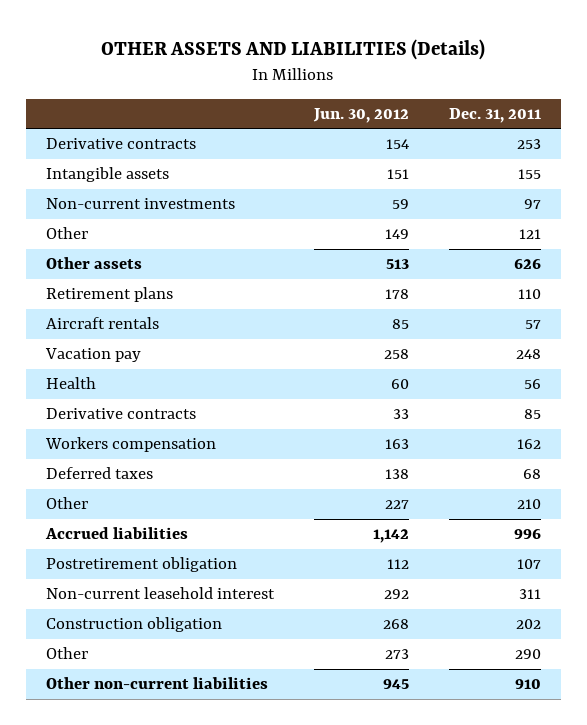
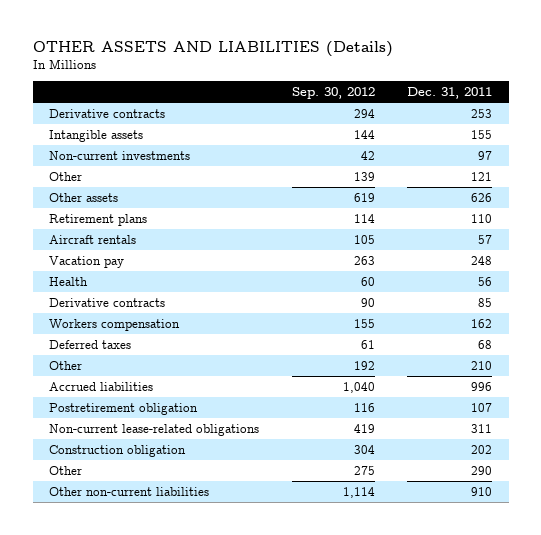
[312,107,409,123] Jun. 30, 2012 -> none
none -> [291,86,375,99] Sep. 30, 2012
[45,587,275,600] Non-current leasehold interest -> [48,423,259,436] Non-current lease-related obligations

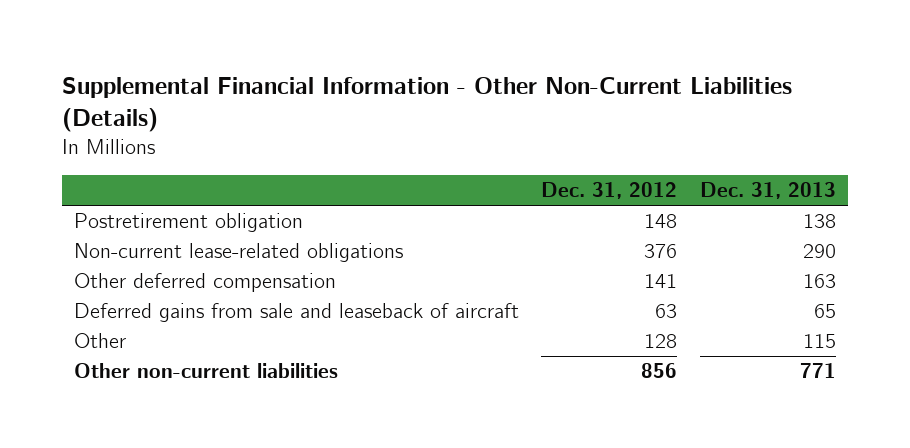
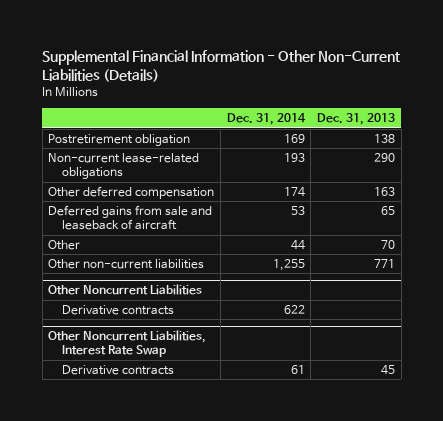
[541,181,678,199] Dec. 31, 2012 -> none
none -> [226,113,306,126] Dec. 31, 2014
[803,334,837,349] 115 -> [380,240,395,250] 70
none -> [48,284,203,296] Other Noncurrent Liabilities
none -> [62,305,175,316] Derivative contracts
none -> [48,330,207,358] Other Noncurrent Liabilities, Interest Rate Swap
none -> [62,365,175,376] Derivative contracts

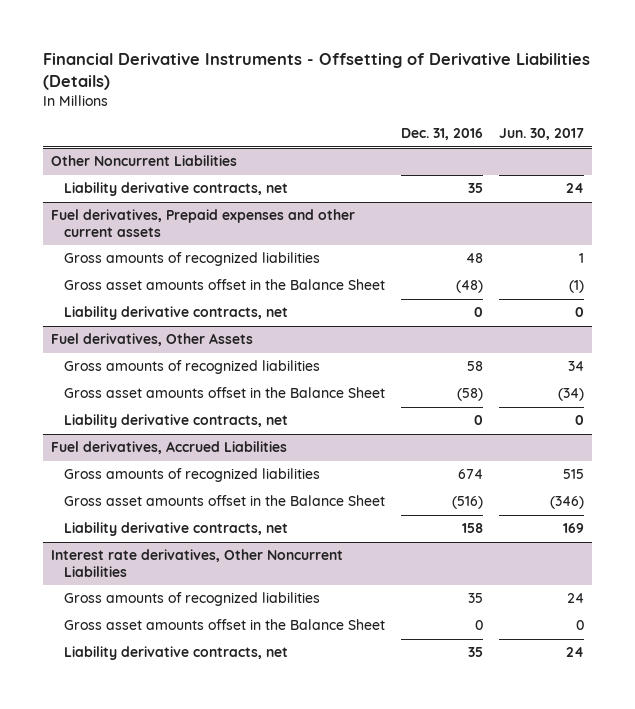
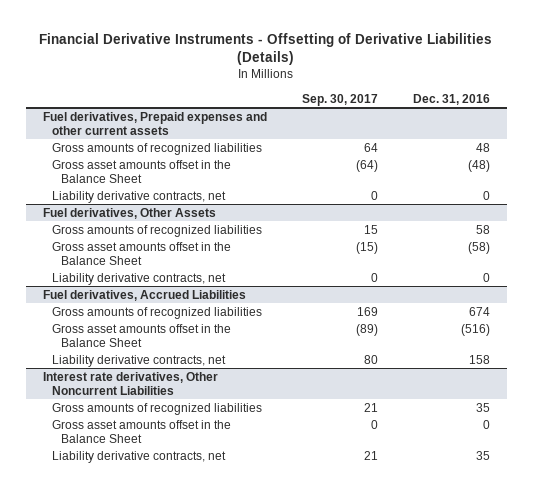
[498,128,584,141] Jun. 30, 2017 -> none
none -> [301,93,378,106] Sep. 30, 2017
[50,155,237,167] Other Noncurrent Liabilities -> none
[63,182,288,197] Liability derivative contracts, net -> none

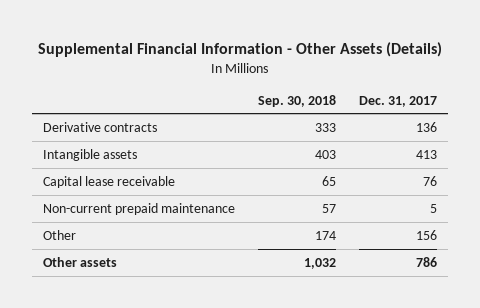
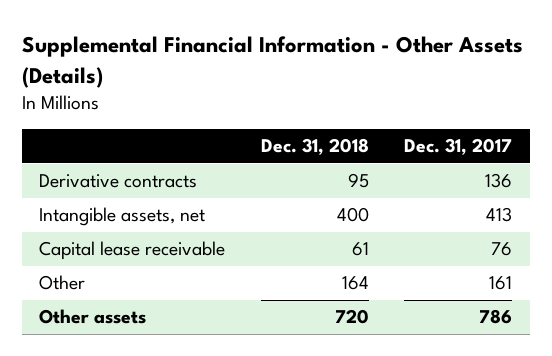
[258,94,337,107] Sep. 30, 2018 -> none
none -> [260,138,369,156] Dec. 31, 2018
[43,148,138,161] Intangible assets -> [39,207,206,227] Intangible assets, net
[43,202,236,215] Non-current prepaid maintenance -> none
[415,229,437,240] 156 -> [489,276,513,291] 161

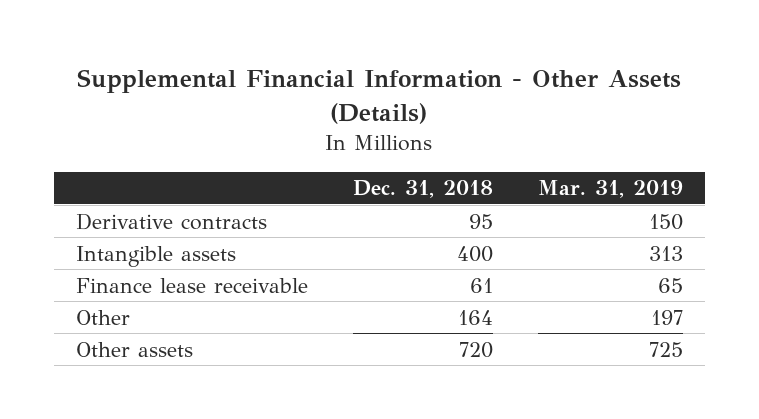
[404,138,513,156] Dec. 31, 2017 -> none
none -> [537,180,683,199] Mar. 31, 2019
[39,207,206,227] Intangible assets, net -> [76,245,237,267] Intangible assets
[39,241,226,261] Capital lease receivable -> [76,277,309,293] Finance lease receivable

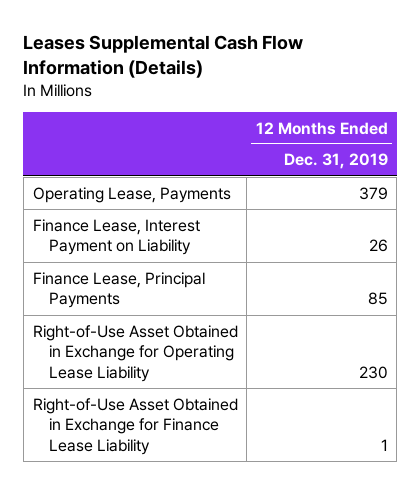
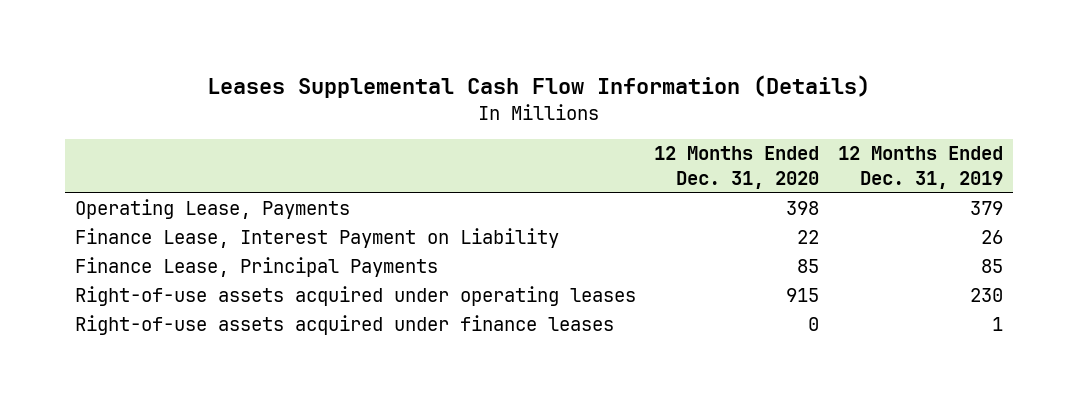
none -> [654,146,820,189] 12 Months Ended Dec. 31, 2020
[32,324,238,383] Right-of-Use Asset Obtained in Exchange for Operating Lease Liability -> [74,285,636,306] Right-of-use assets acquired under operating leases
[32,397,238,456] Right-of-Use Asset Obtained in Exchange for Finance Lease Liability -> [74,314,614,335] Right-of-use assets acquired under finance leases

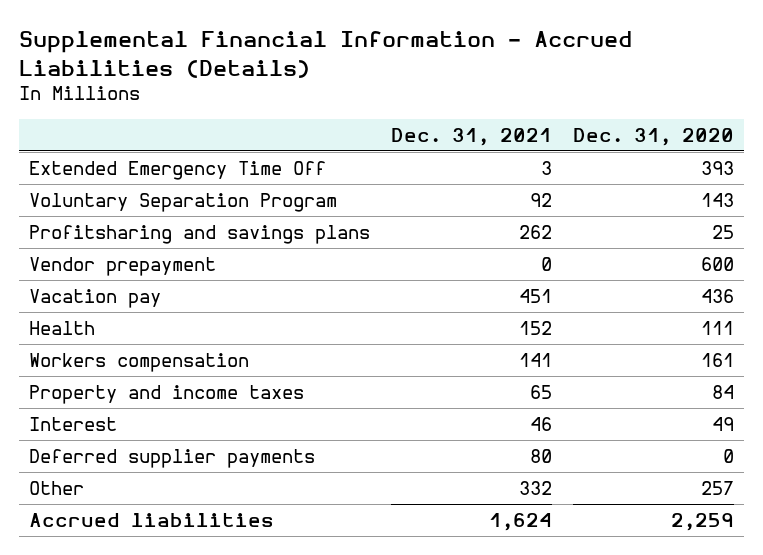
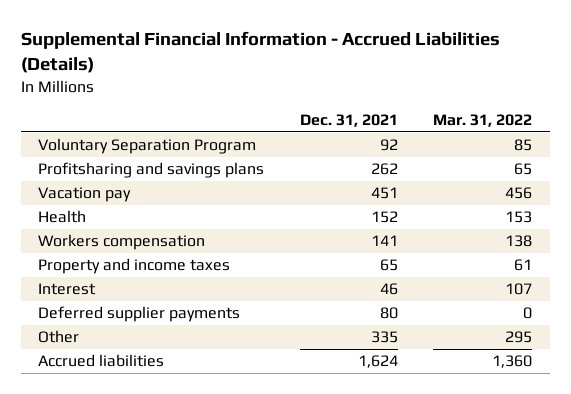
[572,127,734,146] Dec. 31, 2020 -> none
none -> [433,113,533,127] Mar. 31, 2022
[29,161,327,181] Extended Emergency Time Off -> none
[29,257,217,277] Vendor prepayment -> none
[519,481,553,496] 332 -> [370,331,398,344] 335

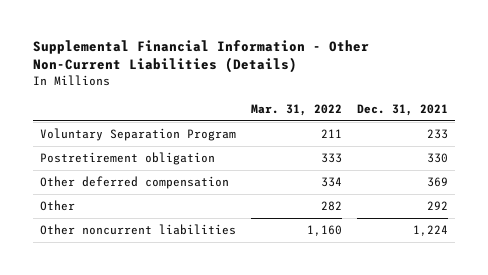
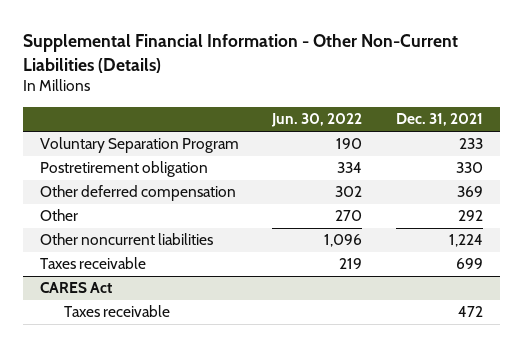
[250,104,342,117] Mar. 31, 2022 -> none
none -> [271,113,363,128] Jun. 30, 2022
none -> [39,257,146,270] Taxes receivable
none -> [39,282,112,294] CARES Act
none -> [63,305,170,318] Taxes receivable

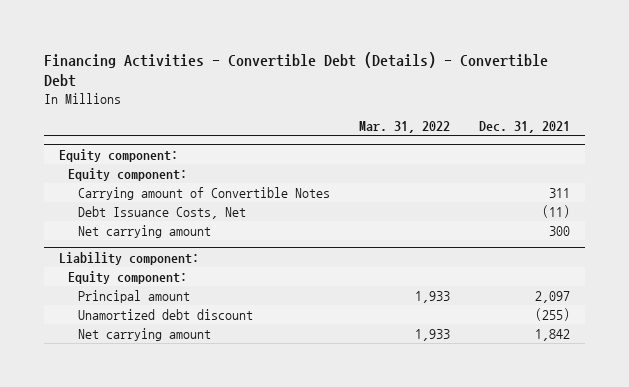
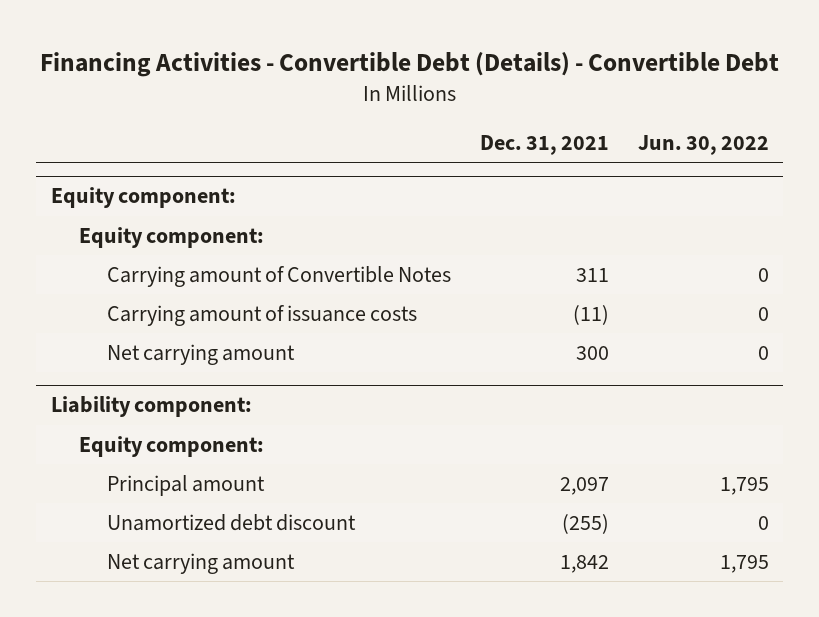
[359,121,451,134] Mar. 31, 2022 -> none
none -> [637,134,769,155] Jun. 30, 2022
[77,205,246,219] Debt Issuance Costs, Net -> [107,304,418,326] Carrying amount of issuance costs

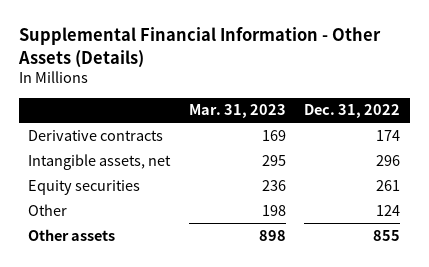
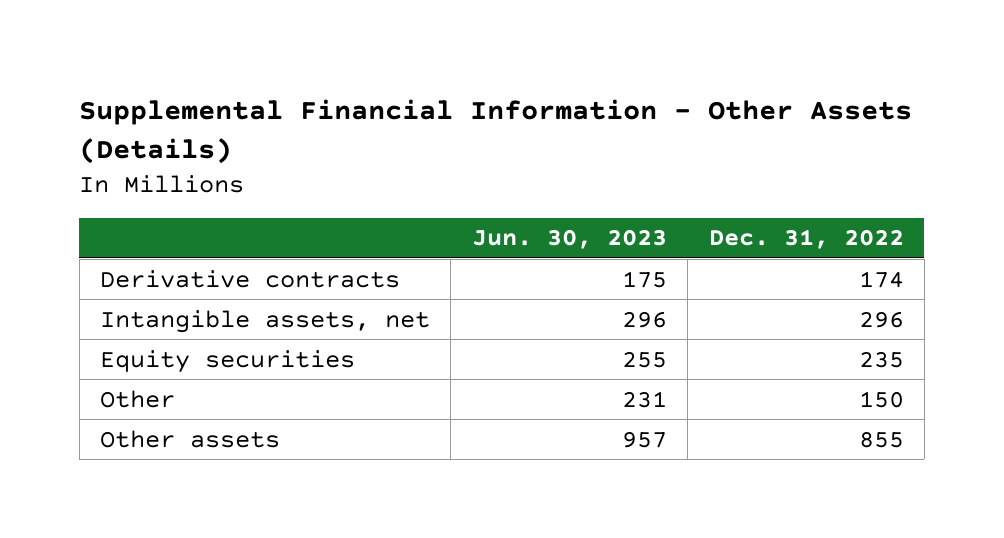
[188,104,286,119] Mar. 31, 2023 -> none
none -> [471,229,667,250] Jun. 30, 2023
[376,179,401,191] 261 -> [858,350,904,368] 235
[376,204,401,216] 124 -> [858,390,904,408] 150

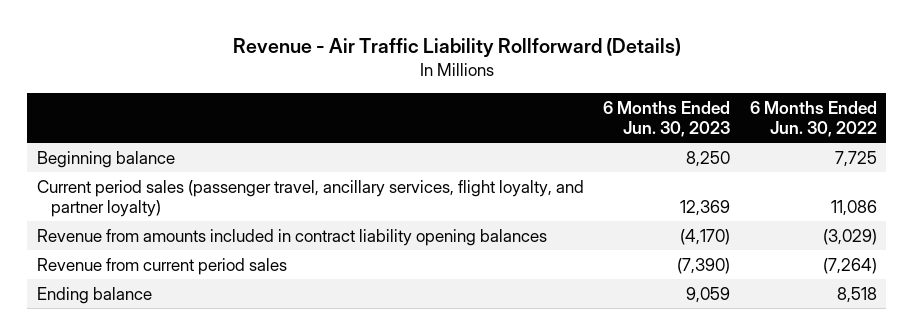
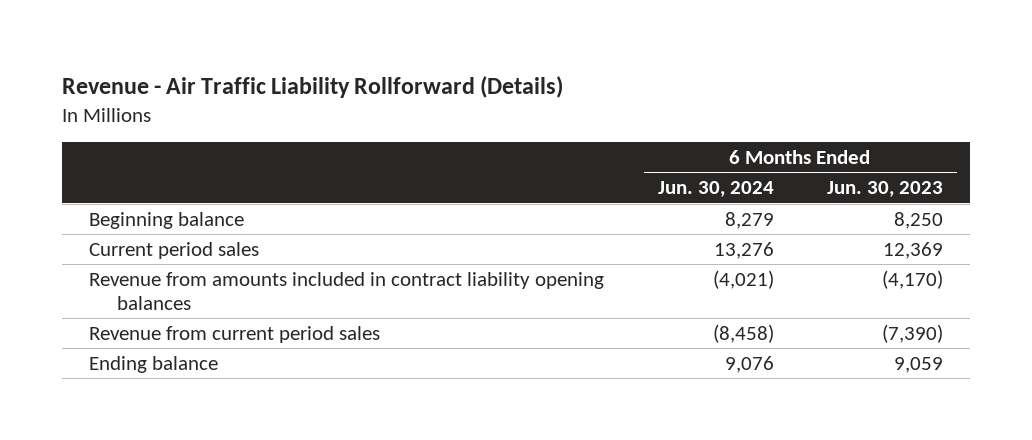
[749,100,877,138] 6 Months Ended Jun. 30, 2022 -> none
none -> [657,181,774,198] Jun. 30, 2024
[36,179,584,217] Current period sales (passenger travel, ancillary services, flight loyalty, and partner loyalty) -> [88,241,259,259] Current period sales

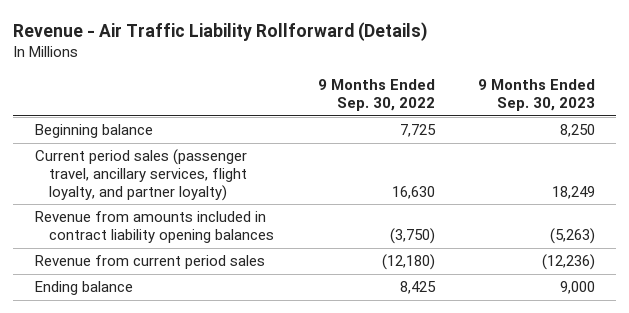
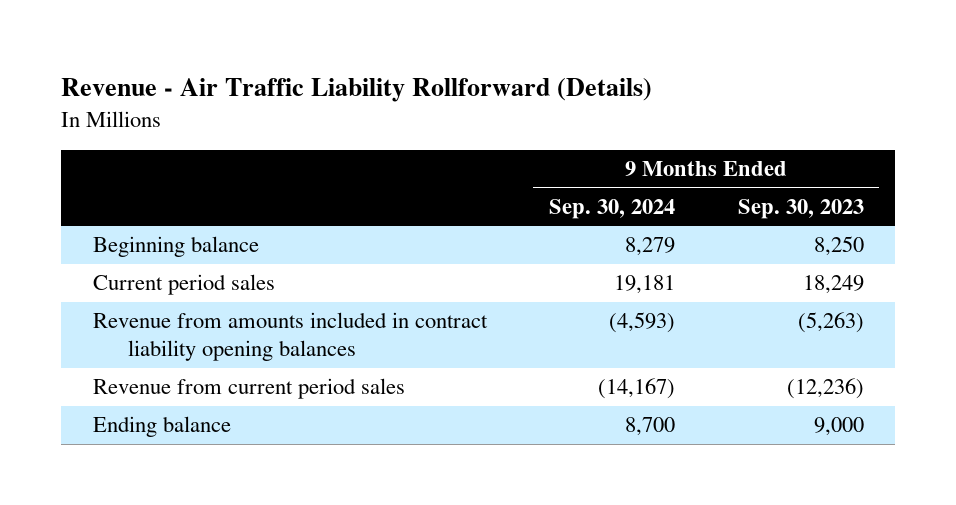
[317,79,435,112] 9 Months Ended Sep. 30, 2022 -> none
none -> [549,198,676,219] Sep. 30, 2024
[34,149,248,201] Current period sales (passenger travel, ancillary services, flight loyalty, and partner loyalty) -> [92,274,275,296] Current period sales

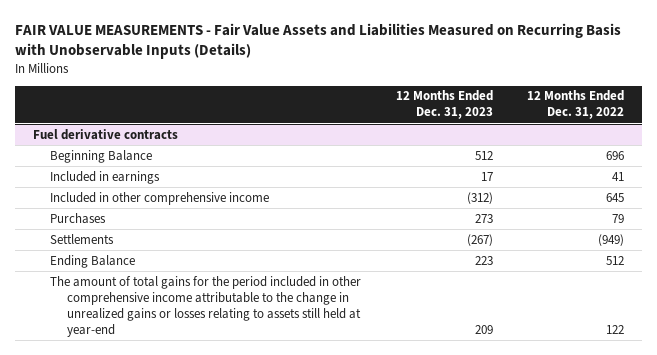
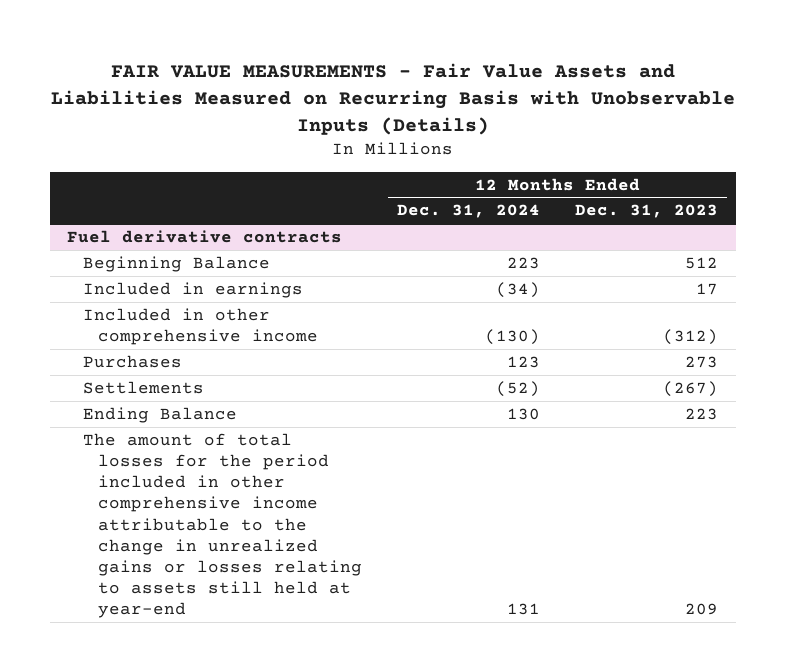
[527,90,625,120] 12 Months Ended Dec. 31, 2022 -> none
none -> [397,204,541,219] Dec. 31, 2024
[49,275,361,338] The amount of total gains for the period included in other comprehensive income attributable to the change in unrealized gains or losses relating to assets still held at year-end -> [82,432,362,619] The amount of total losses for the period included in other comprehensive income attributable to the change in unrealized gains or losses relating to assets still held at year-end

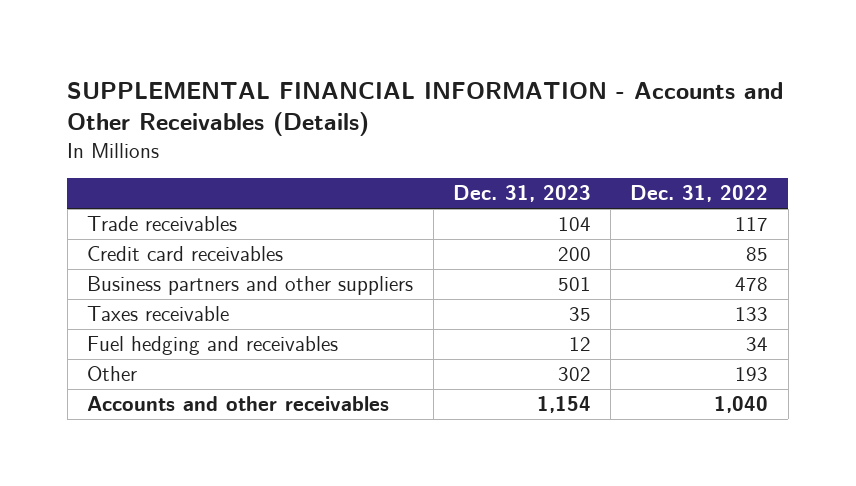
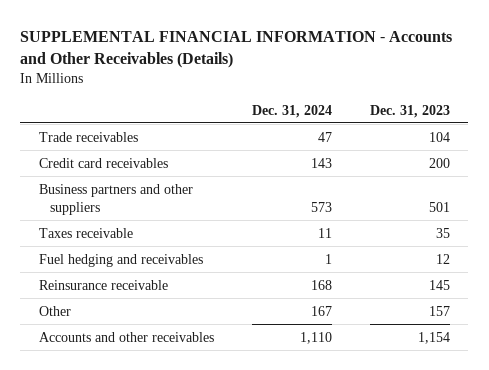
[630,185,769,203] Dec. 31, 2022 -> none
none -> [251,104,332,118] Dec. 31, 2024
none -> [39,279,169,290] Reinsurance receivable
[557,367,591,382] 302 -> [428,305,450,316] 157

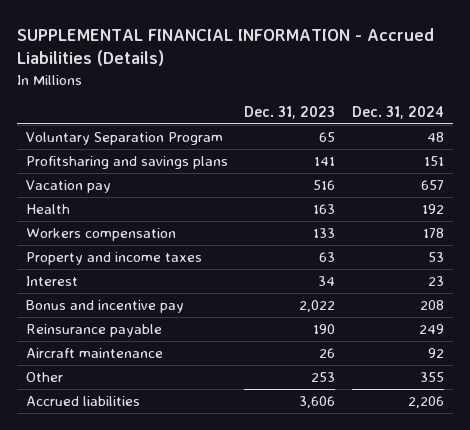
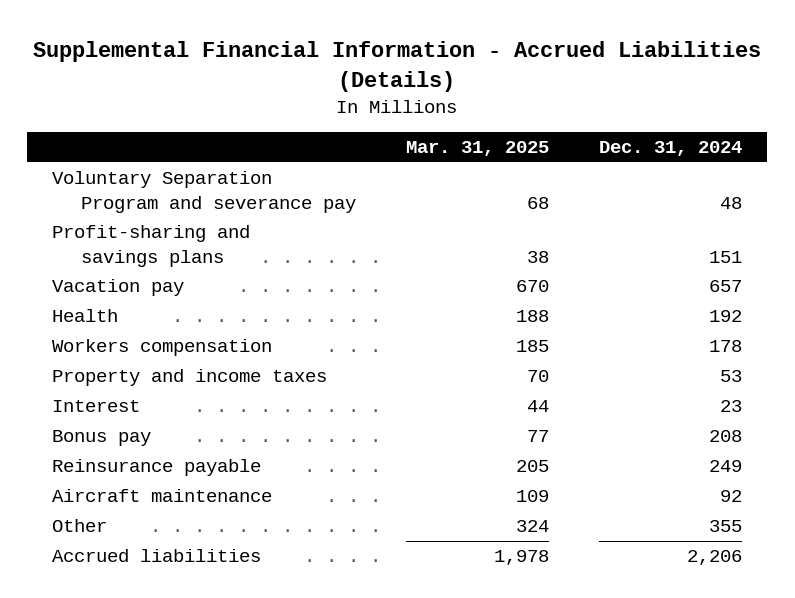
[17,27,435,67] SUPPLEMENTAL FINANCIAL INFORMATION - Accrued Liabilities (Details) -> [33,41,762,92] Supplemental Financial Information - Accrued Liabilities (Details)
[244,106,336,120] Dec. 31, 2023 -> none
none -> [406,141,550,157] Mar. 31, 2025
[25,132,223,146] Voluntary Separation Program -> [52,171,357,213] Voluntary Separation Program and severance pay
[25,156,228,170] Profitsharing and savings plans -> [52,225,251,267] Profit-sharing and savings plans
[25,300,184,314] Bonus and incentive pay -> [52,430,152,447] Bonus pay

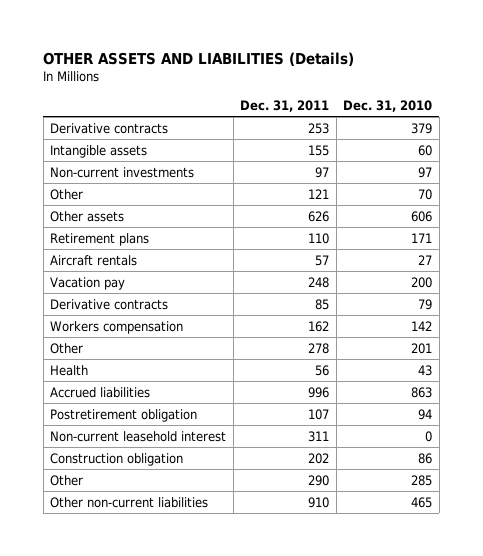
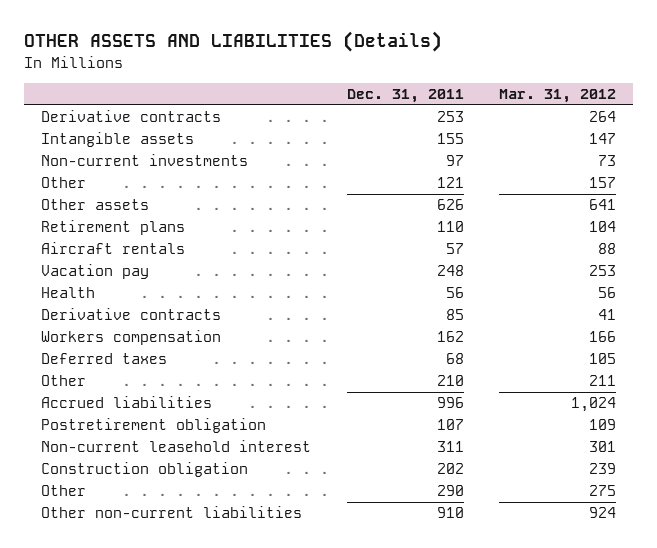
[343,100,433,113] Dec. 31, 2010 -> none
none -> [498,89,616,104] Mar. 31, 2012
[50,364,89,376] Health -> [41,287,96,299] Health
none -> [41,353,168,365] Deferred taxes
[308,342,330,354] 278 -> [436,375,464,387] 210

